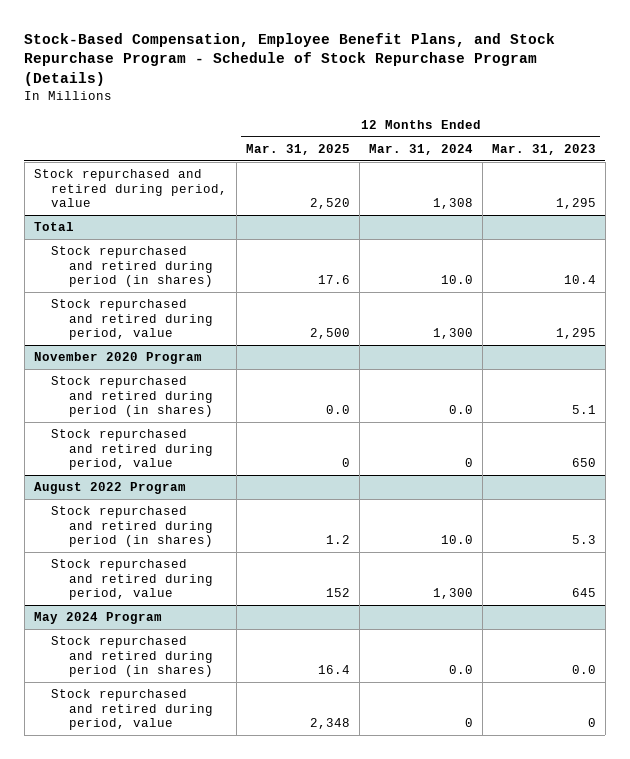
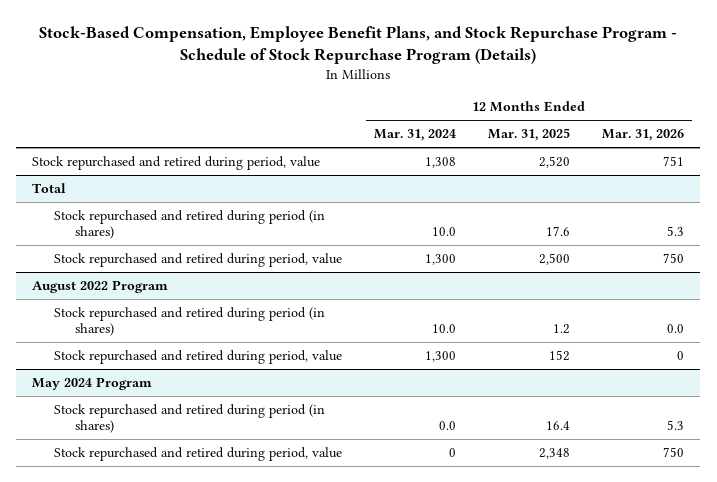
[491,144,596,156] Mar. 31, 2023 -> none
none -> [602,129,685,142] Mar. 31, 2026
[33,352,202,365] November 2020 Program -> none
[51,376,213,418] Stock repurchased and retired during period (in shares) -> none
[51,429,213,471] Stock repurchased and retired during period, value -> none

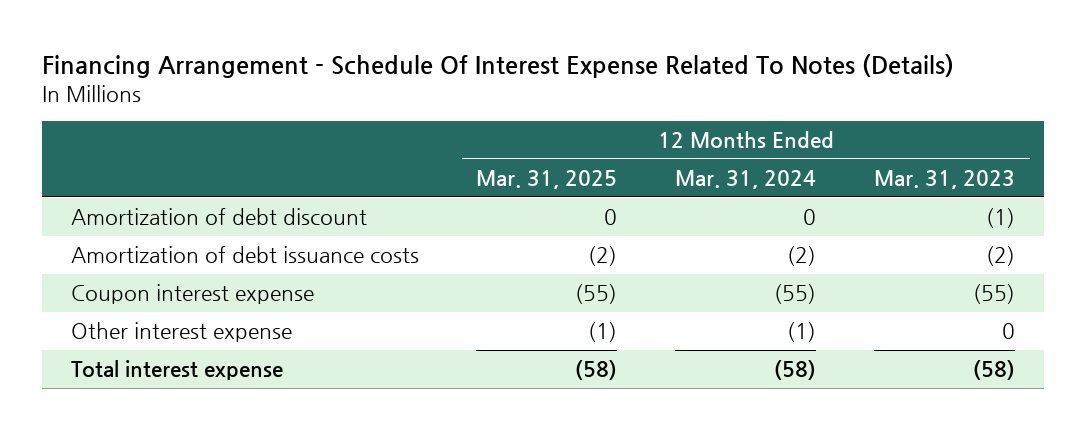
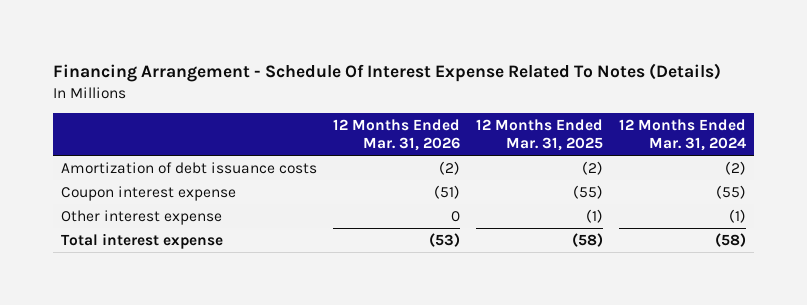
[874,170,1016,190] Mar. 31, 2023 -> none
none -> [333,119,461,152] 12 Months Ended Mar. 31, 2026
[70,208,367,226] Amortization of debt discount -> none

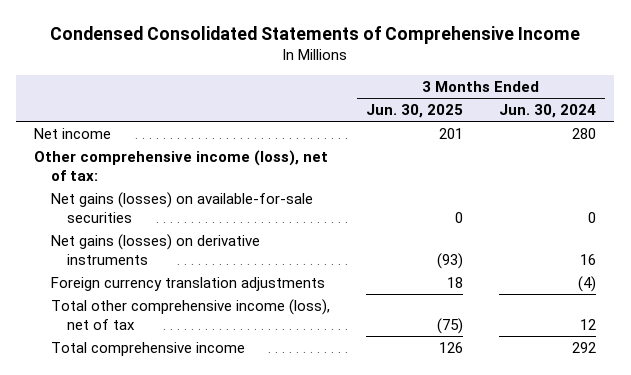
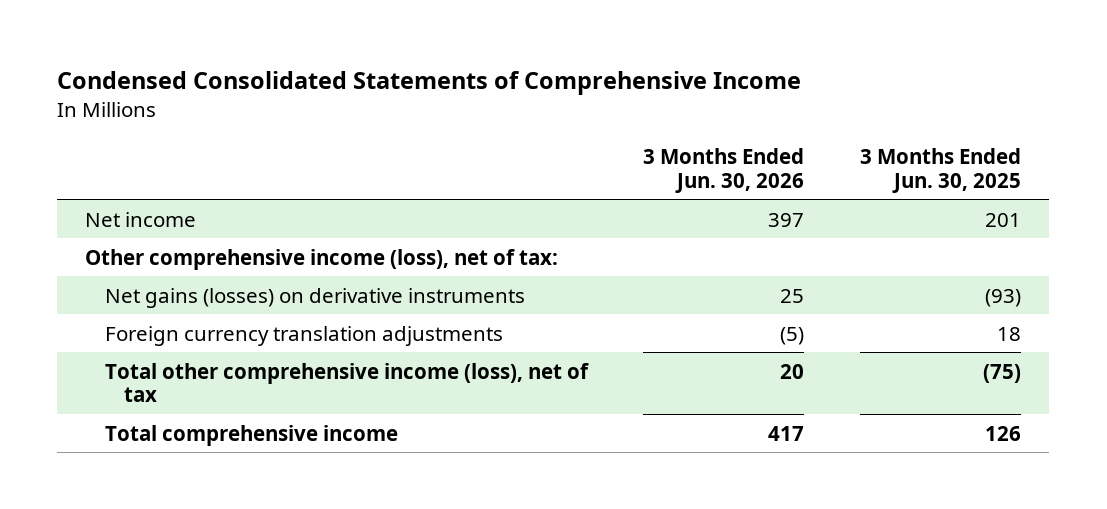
[499,104,597,119] Jun. 30, 2024 -> none
none -> [643,147,805,193] 3 Months Ended Jun. 30, 2026
[50,191,313,223] Net gains (losses) on available-for-sale securities -> none

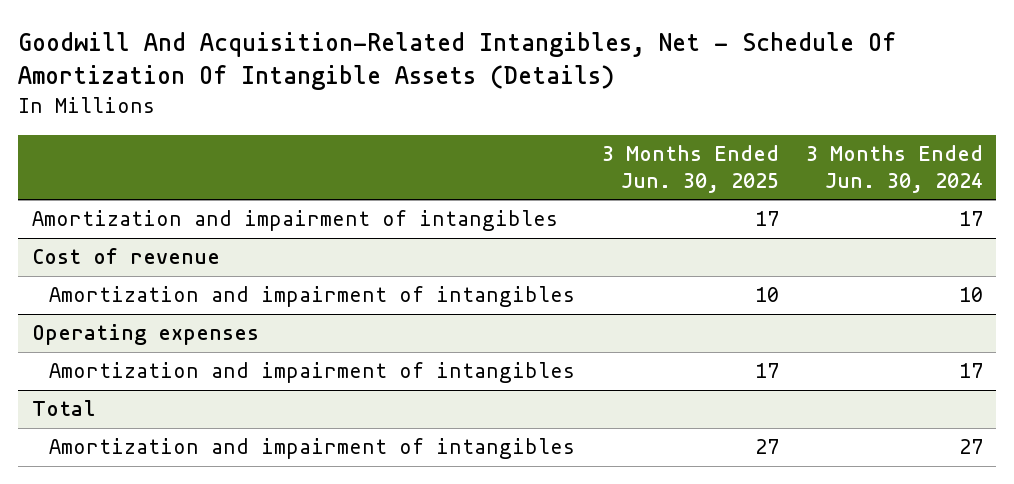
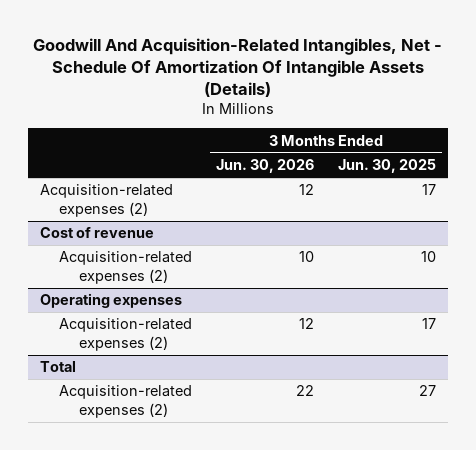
[805,144,983,193] 3 Months Ended Jun. 30, 2024 -> none
none -> [216,159,315,174] Jun. 30, 2026
[31,210,558,232] Amortization and impairment of intangibles -> [40,184,174,217] Acquisition-related expenses (2)
[48,286,575,308] Amortization and impairment of intangibles -> [59,251,193,284] Acquisition-related expenses (2)
[48,362,575,384] Amortization and impairment of intangibles -> [59,318,193,351] Acquisition-related expenses (2)
[48,438,575,460] Amortization and impairment of intangibles -> [59,385,193,418] Acquisition-related expenses (2)

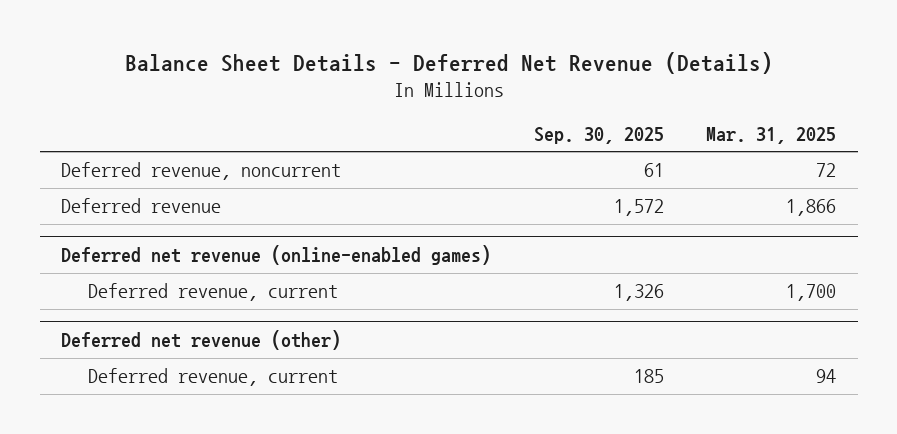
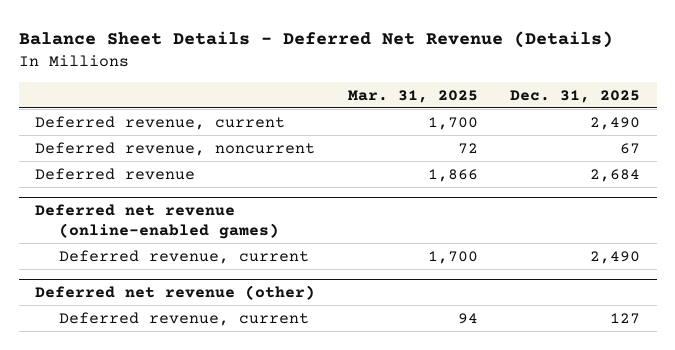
[533,126,664,144] Sep. 30, 2025 -> none
none -> [510,89,641,103] Dec. 31, 2025
none -> [34,115,285,130] Deferred revenue, current

